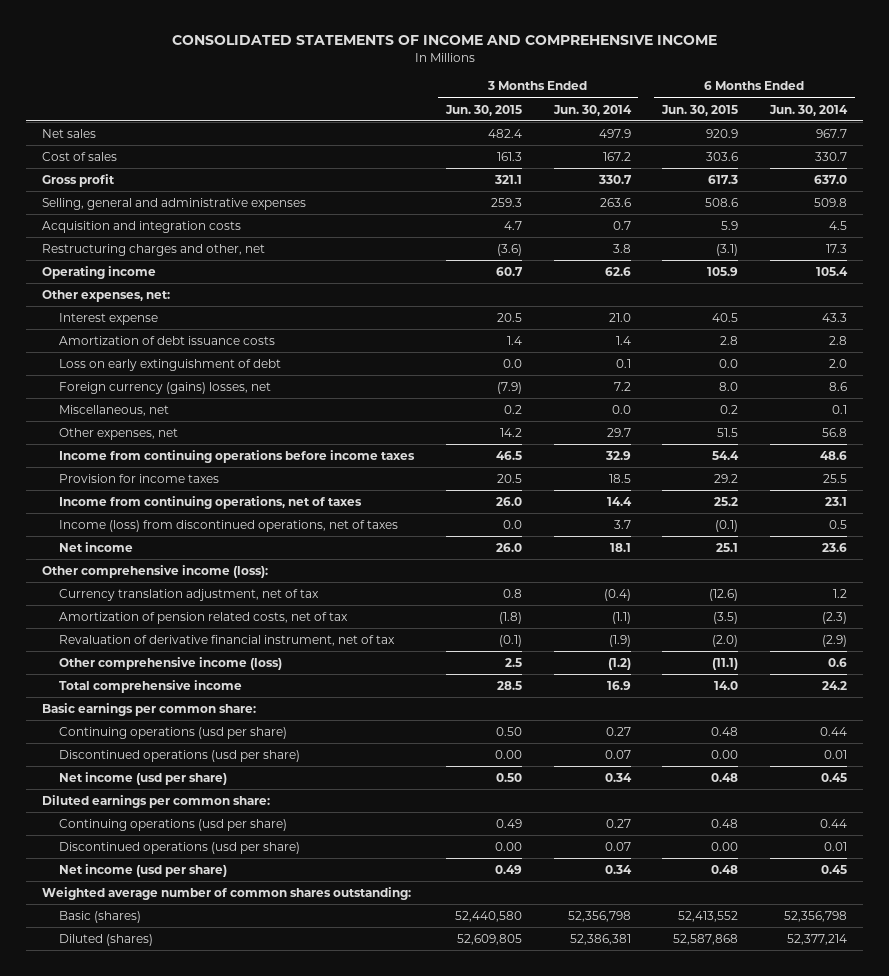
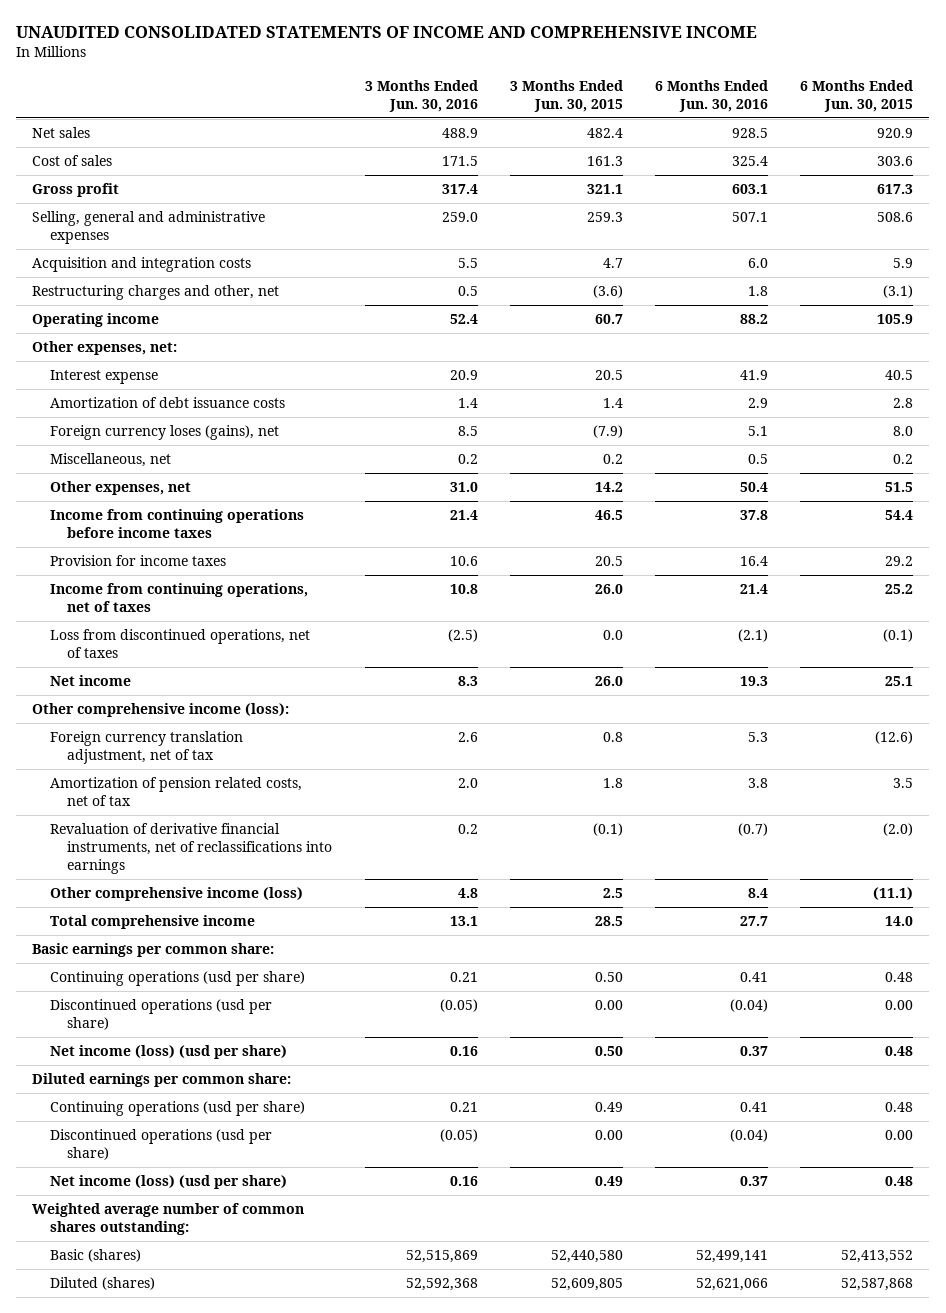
[171,35,717,46] CONSOLIDATED STATEMENTS OF INCOME AND COMPREHENSIVE INCOME -> [16,26,758,39] UNAUDITED CONSOLIDATED STATEMENTS OF INCOME AND COMPREHENSIVE INCOME
[552,104,632,116] Jun. 30, 2014 -> none
[768,104,848,116] Jun. 30, 2014 -> none
none -> [364,79,478,112] 3 Months Ended Jun. 30, 2016
none -> [655,79,769,112] 6 Months Ended Jun. 30, 2016
[59,358,282,371] Loss on early extinguishment of debt -> none
[59,381,272,394] Foreign currency (gains) losses, net -> [49,425,279,441] Foreign currency loses (gains), net
[59,519,399,532] Income (loss) from discontinued operations, net of taxes -> [49,629,310,658] Loss from discontinued operations, net of taxes
[59,588,320,601] Currency translation adjustment, net of tax -> [49,731,243,764] Foreign currency translation adjustment, net of tax
[498,611,522,624] (1.8) -> [602,778,623,789] 1.8
[713,611,739,624] (3.5) -> [893,778,914,789] 3.5
[59,634,396,646] Revaluation of derivative financial instrument, net of tax -> [49,823,333,874] Revaluation of derivative financial instruments, net of reclassifications into earnings
[59,771,228,785] Net income (usd per share) -> [49,1045,287,1060] Net income (loss) (usd per share)
[59,863,228,877] Net income (usd per share) -> [49,1175,287,1190] Net income (loss) (usd per share)

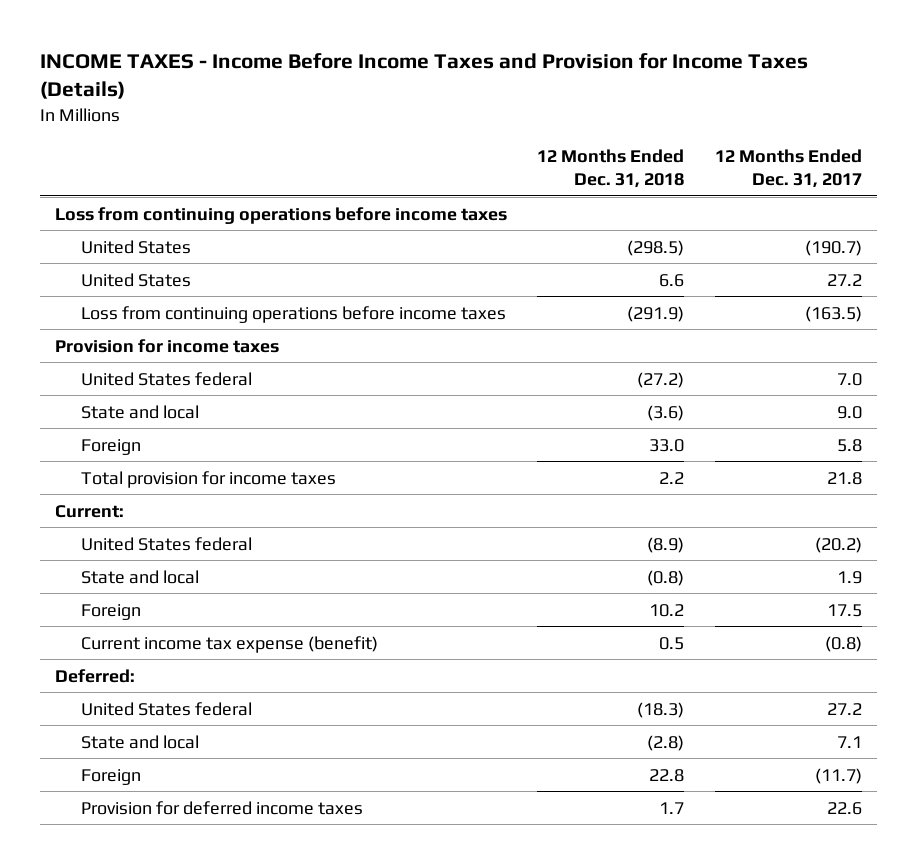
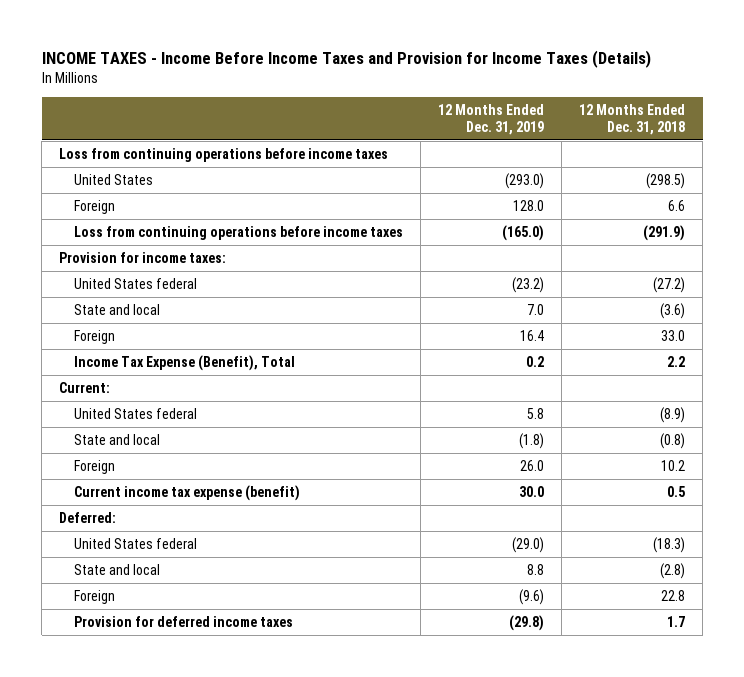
[715,148,863,188] 12 Months Ended Dec. 31, 2017 -> none
none -> [438,103,545,135] 12 Months Ended Dec. 31, 2019
[81,272,192,287] United States -> [74,199,116,214] Foreign
[54,338,279,353] Provision for income taxes -> [58,251,226,263] Provision for income taxes:
[81,470,337,488] Total provision for income taxes -> [74,354,296,371] Income Tax Expense (Benefit), Total

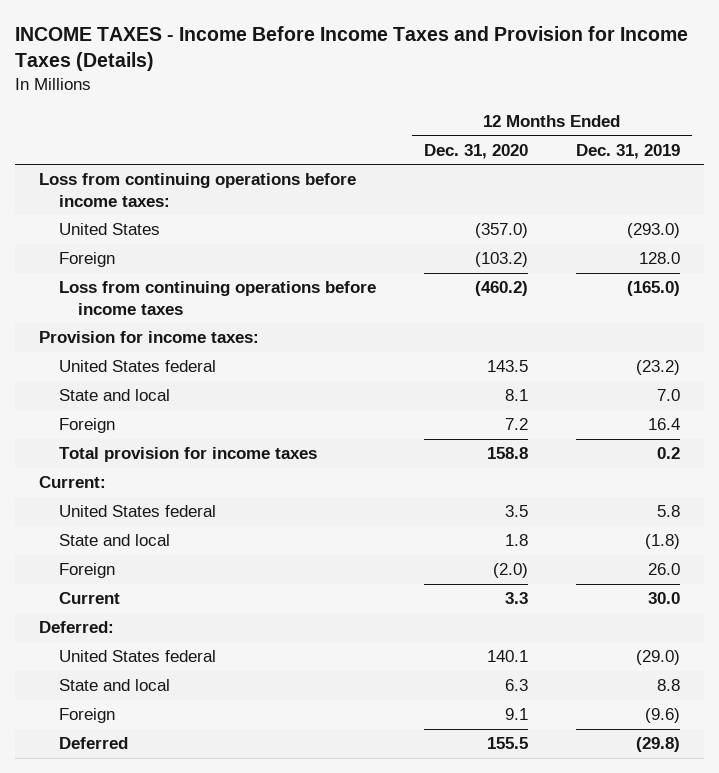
[579,103,686,135] 12 Months Ended Dec. 31, 2018 -> none
none -> [423,143,528,159] Dec. 31, 2020
[58,147,388,162] Loss from continuing operations before income taxes -> [39,173,357,207] Loss from continuing operations before income taxes:
[74,354,296,371] Income Tax Expense (Benefit), Total -> [58,447,317,463] Total provision for income taxes
[74,484,301,501] Current income tax expense (benefit) -> [58,592,120,605] Current
[74,615,294,627] Provision for deferred income taxes -> [58,737,128,750] Deferred

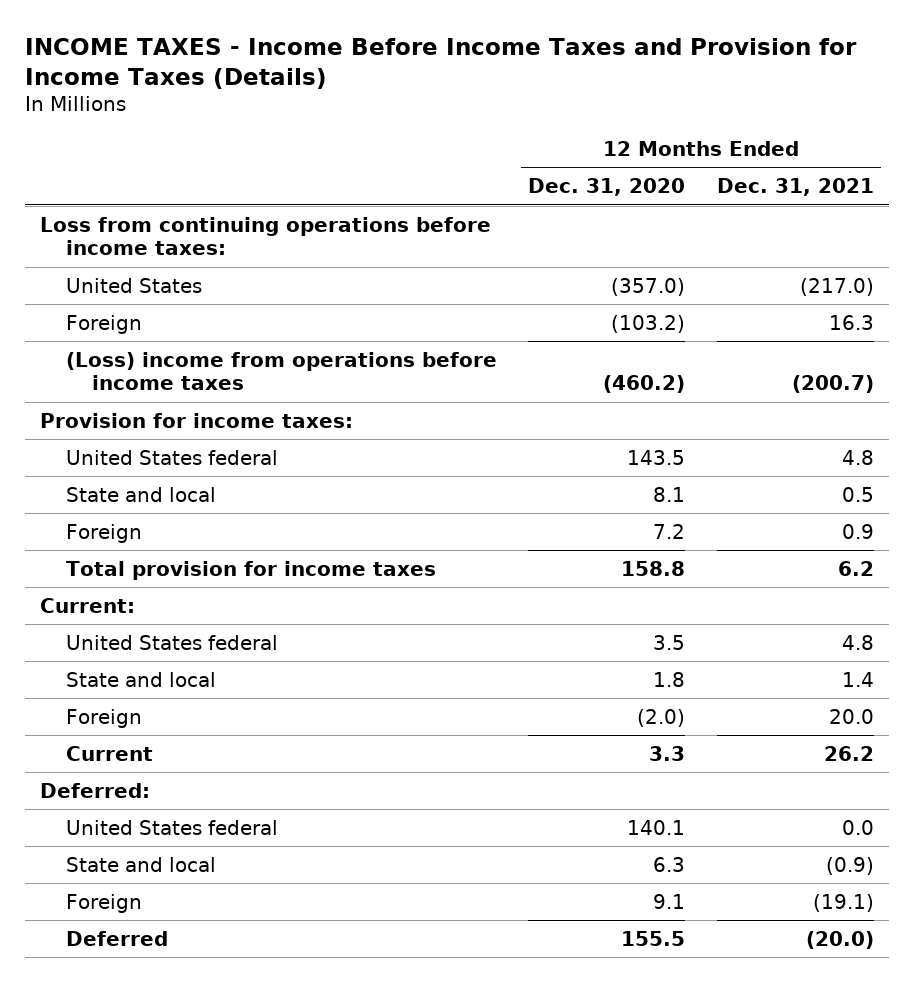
[575,143,680,159] Dec. 31, 2019 -> none
none -> [716,178,874,197] Dec. 31, 2021
[58,281,376,315] Loss from continuing operations before income taxes -> [66,351,498,391] (Loss) income from operations before income taxes

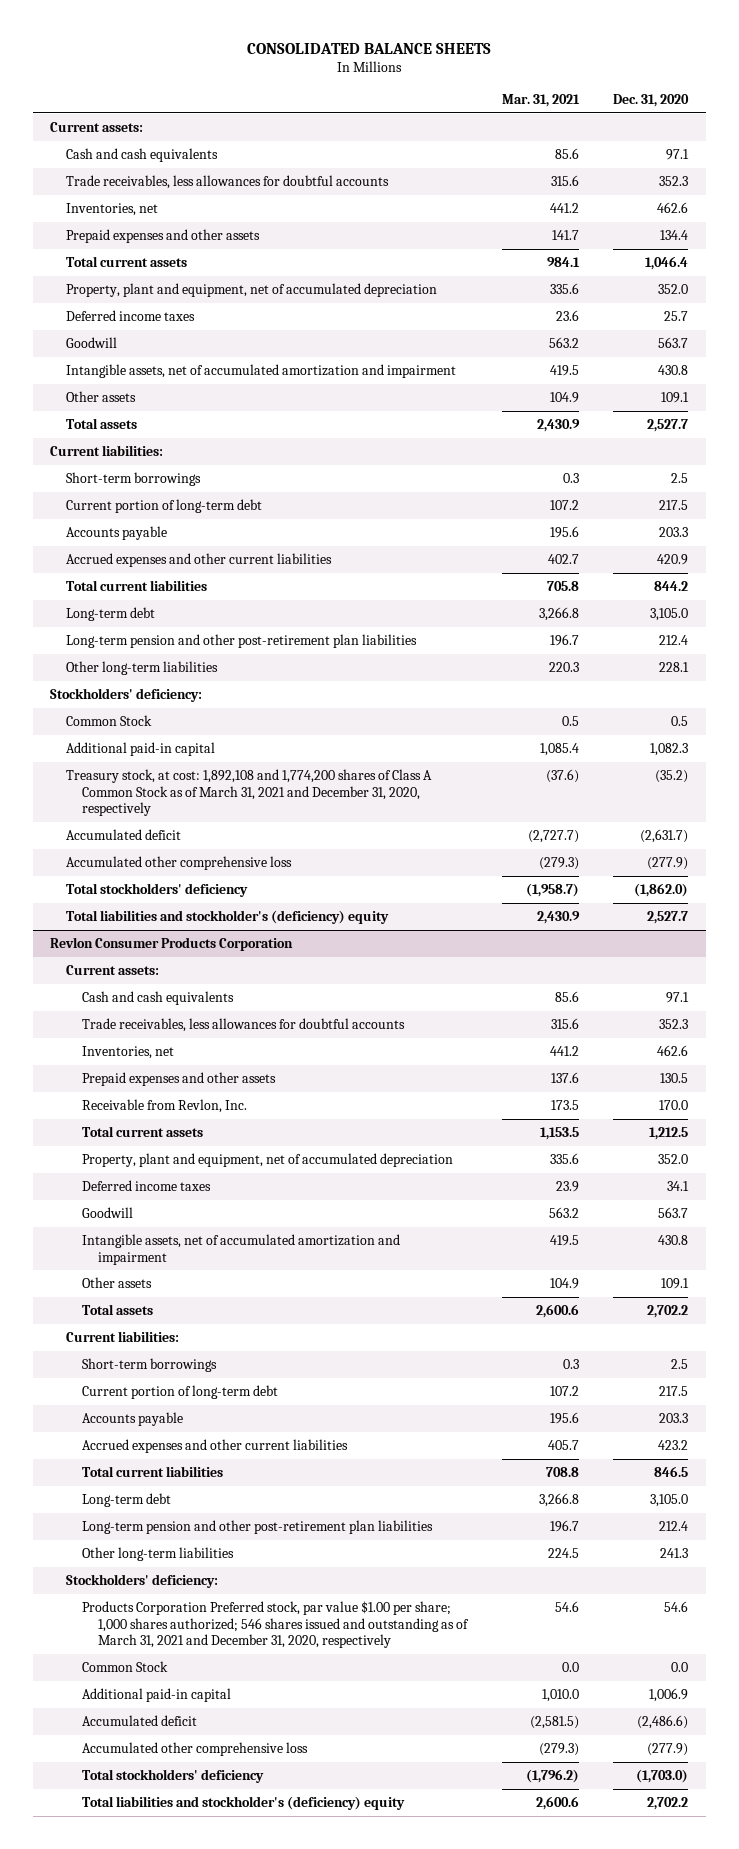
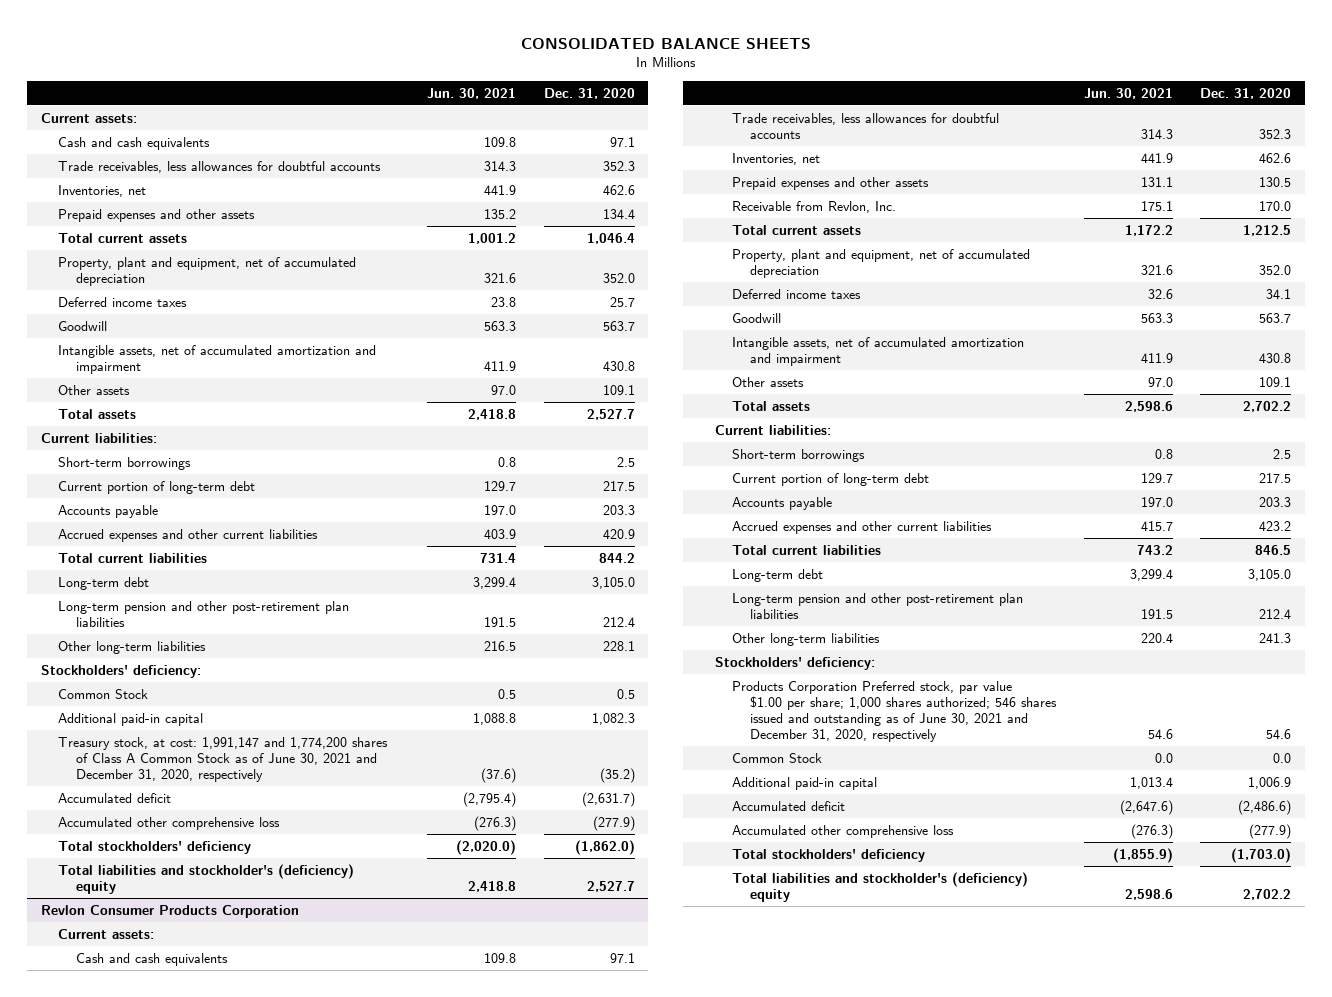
[501,93,580,107] Mar. 31, 2021 -> none
none -> [427,88,517,100] Jun. 30, 2021
[66,768,433,817] Treasury stock, at cost: 1,892,108 and 1,774,200 shares of Class A Common Stock as of March 31, 2021 and December 31, 2020, respectively -> [58,736,389,783] Treasury stock, at cost: 1,991,147 and 1,774,200 shares of Class A Common Stock as of June 30, 2021 and December 31, 2020, respectively
[82,1600,469,1649] Products Corporation Preferred stock, par value $1.00 per share; 1,000 shares authorized; 546 shares issued and outstanding as of March 31, 2021 and December 31, 2020, respectively -> [732,680,1058,743] Products Corporation Preferred stock, par value $1.00 per share; 1,000 shares authorized; 546 shares issued and outstanding as of June 30, 2021 and December 31, 2020, respectively

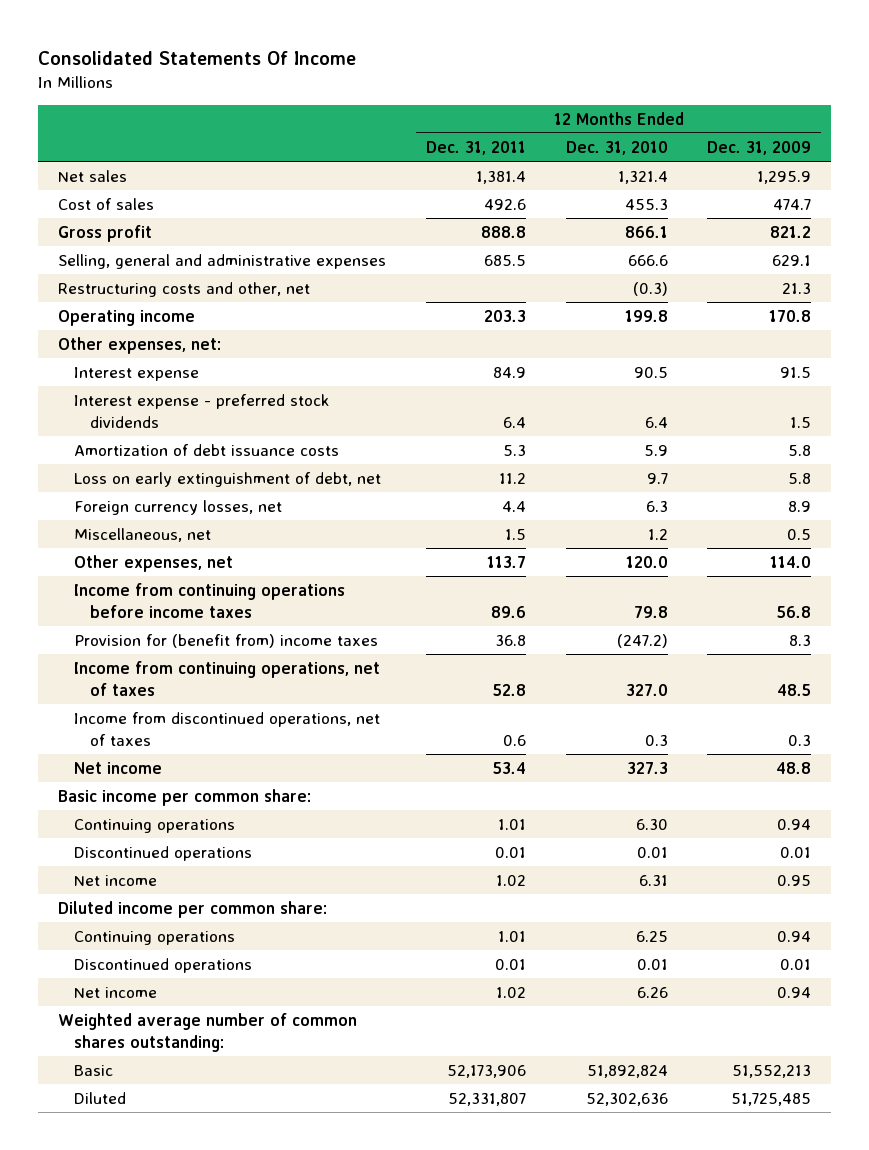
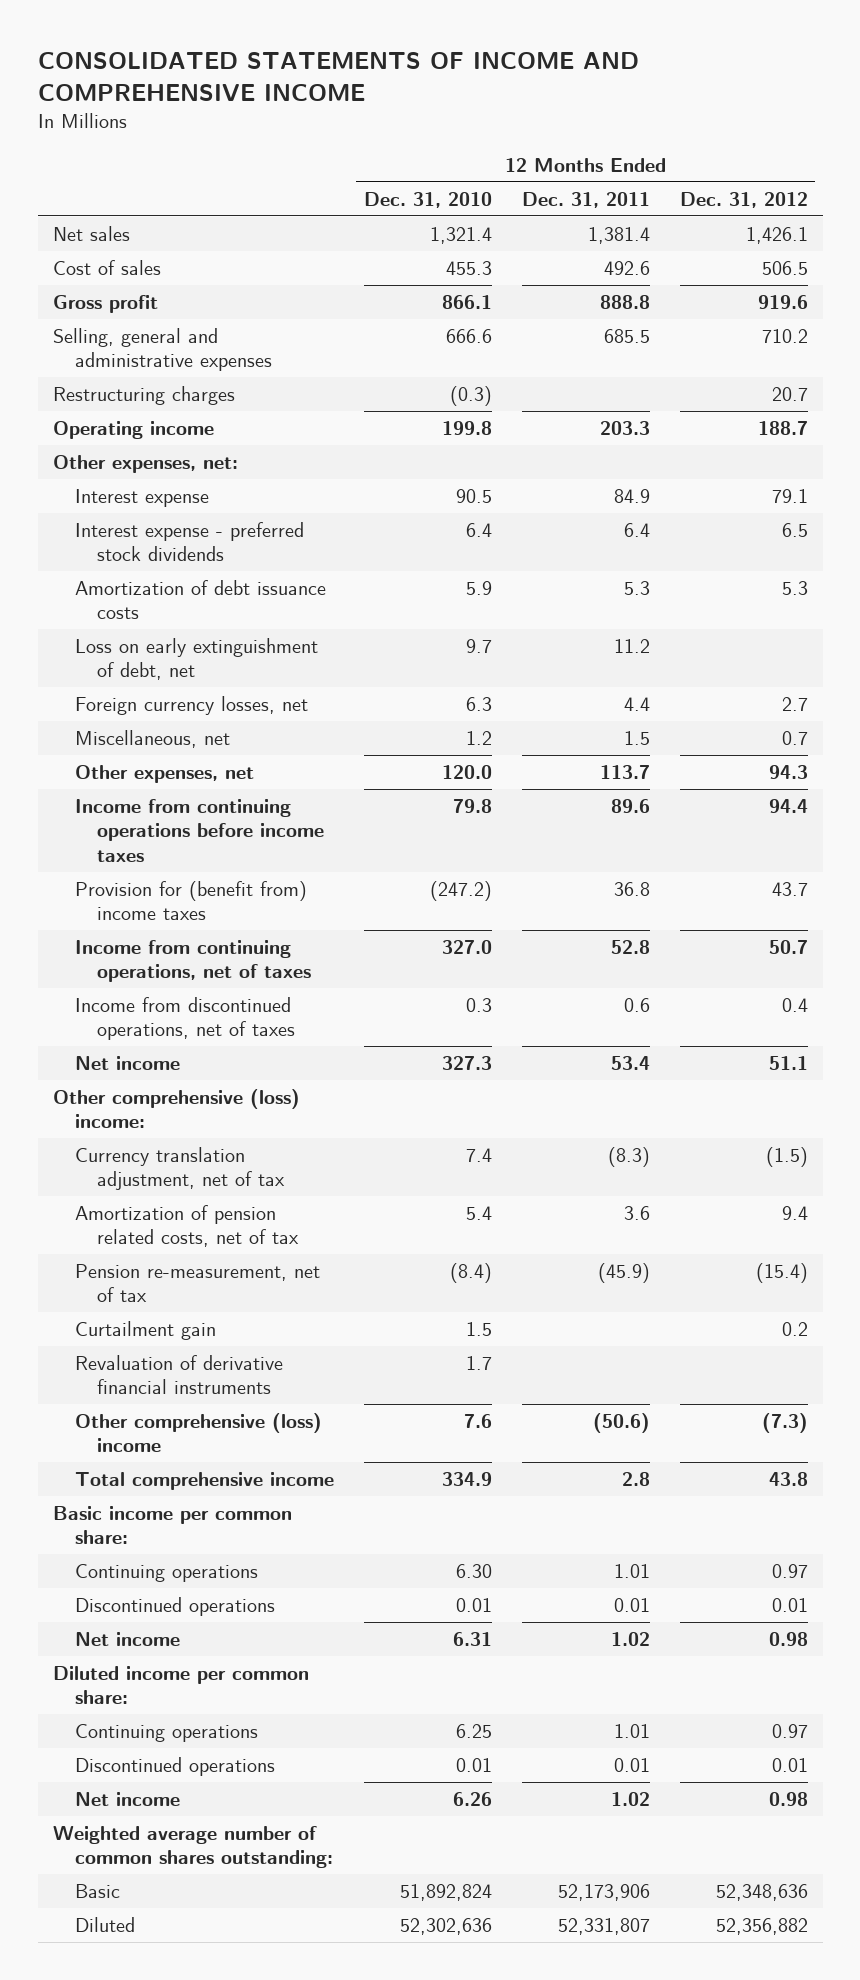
[38,50,357,65] Consolidated Statements Of Income -> [37,52,639,101] CONSOLIDATED STATEMENTS OF INCOME AND COMPREHENSIVE INCOME
[707,140,812,155] Dec. 31, 2009 -> none
none -> [679,191,808,208] Dec. 31, 2012
[58,281,311,297] Restructuring costs and other, net -> [52,385,235,405] Restructuring charges
none -> [52,1088,300,1129] Other comprehensive (loss) income:
none -> [74,1146,286,1191] Currency translation adjustment, net of tax
none -> [74,1204,300,1248] Amortization of pension related costs, net of tax
none -> [74,1263,320,1303] Pension re-measurement, net of tax
none -> [74,1320,216,1340] Curtailment gain
none -> [74,1354,283,1395] Revaluation of derivative financial instruments
none -> [74,1412,322,1453] Other comprehensive (loss) income
none -> [74,1471,334,1490] Total comprehensive income

